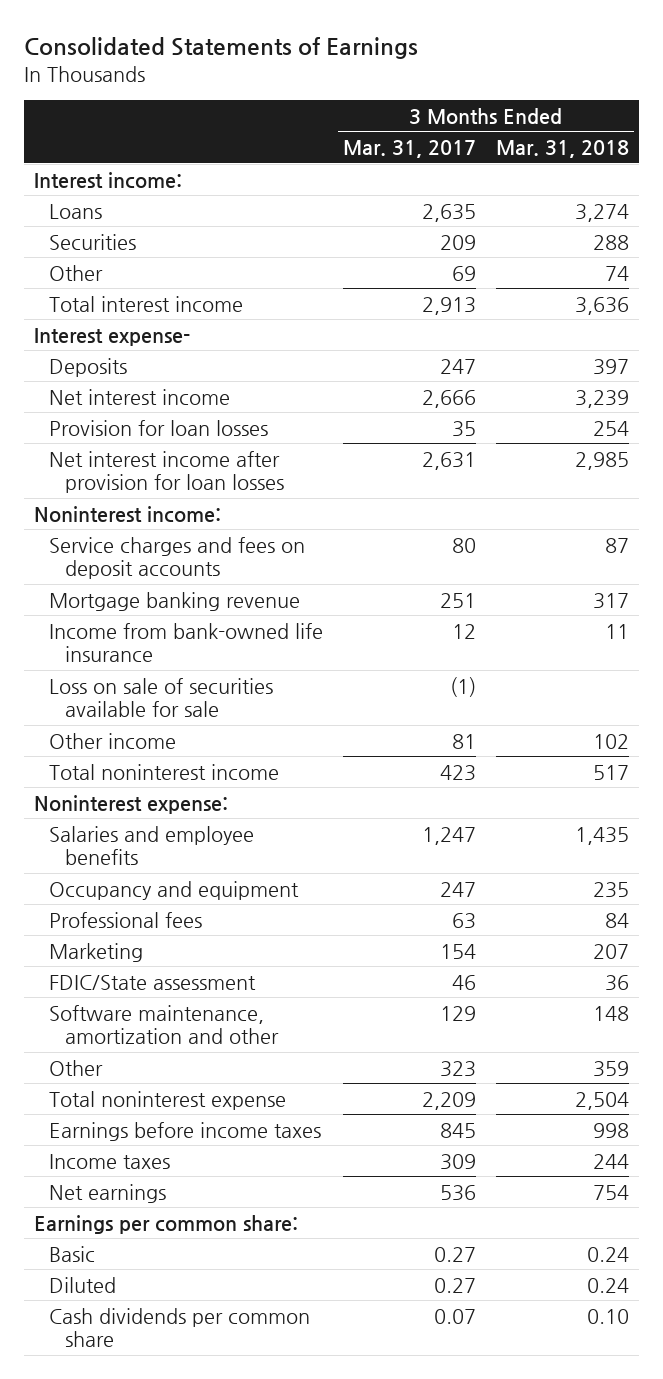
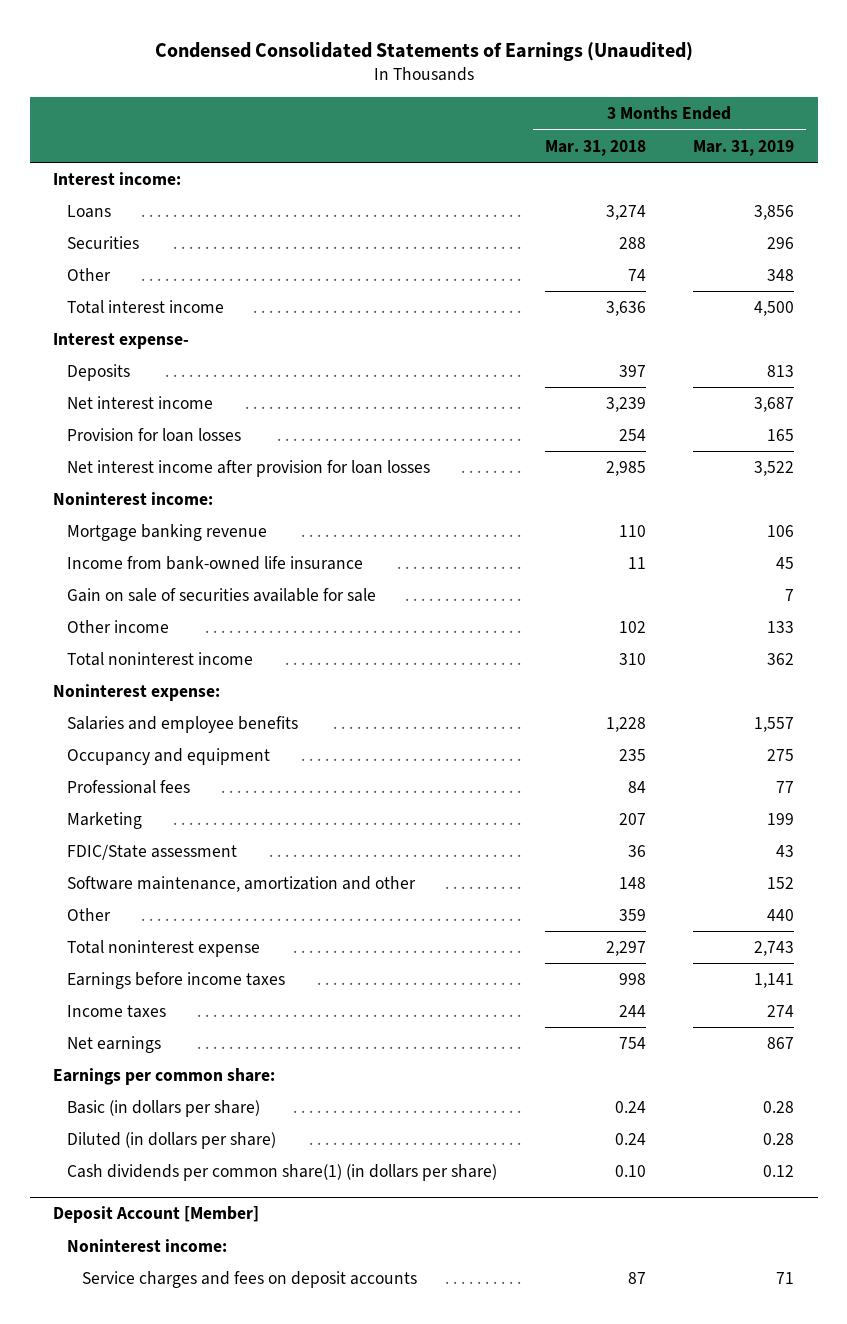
[23,37,418,60] Consolidated Statements of Earnings -> [154,41,693,61] Condensed Consolidated Statements of Earnings (Unaudited)
[343,139,477,158] Mar. 31, 2017 -> none
none -> [693,139,795,156] Mar. 31, 2019
[49,536,306,579] Service charges and fees on deposit accounts -> none
[592,592,629,609] 317 -> [618,524,646,537] 110
[49,677,274,717] Loss on sale of securities available for sale -> [67,587,377,602] Gain on sale of securities available for sale
[592,764,629,780] 517 -> [618,652,646,665] 310
[574,826,629,845] 1,435 -> [605,716,646,732] 1,228
[574,1091,629,1110] 2,504 -> [605,940,646,956] 2,297
[49,1245,96,1262] Basic -> [67,1099,261,1117] Basic (in dollars per share)
[49,1276,117,1293] Diluted -> [67,1131,277,1149] Diluted (in dollars per share)
[49,1307,311,1347] Cash dividends per common share -> [67,1163,498,1181] Cash dividends per common share(1) (in dollars per share)
none -> [53,1206,260,1224] Deposit Account [Member]
none -> [67,1238,228,1252] Noninterest income:
none -> [81,1270,417,1288] Service charges and fees on deposit accounts

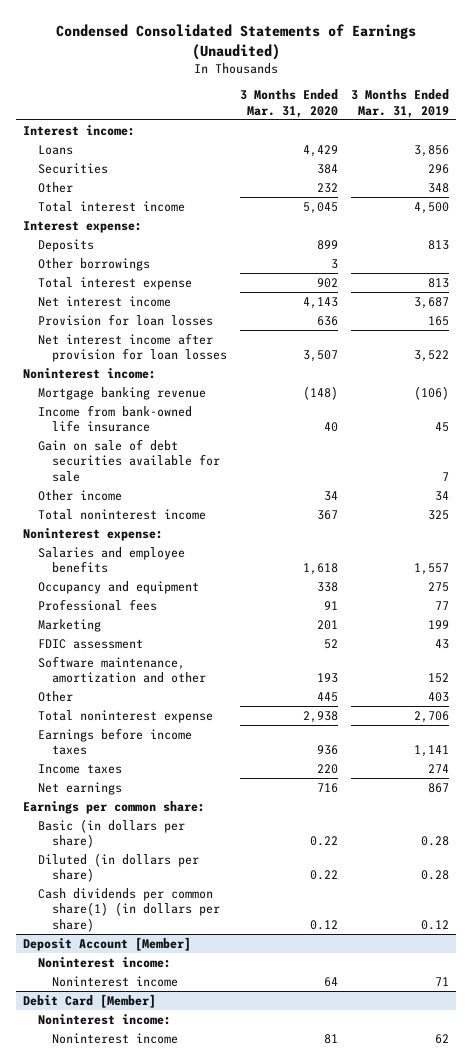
[544,139,646,156] Mar. 31, 2018 -> none
none -> [240,89,339,118] 3 Months Ended Mar. 31, 2020
[53,332,190,349] Interest expense- -> [22,220,142,233] Interest expense:
none -> [37,257,150,271] Other borrowings
none -> [37,276,192,290] Total interest expense
[767,524,795,537] 106 -> [414,385,450,400] (106)
[67,587,377,602] Gain on sale of securities available for sale -> [37,438,221,482] Gain on sale of debt securities available for sale
[767,620,795,633] 133 -> [435,490,450,501] 34
[767,652,795,665] 362 -> [428,509,450,520] 325
[67,843,238,860] FDIC/State assessment -> [37,638,143,649] FDIC assessment
[767,908,795,921] 440 -> [428,691,450,702] 403
[754,940,795,956] 2,743 -> [414,710,450,723] 2,706
[81,1270,417,1288] Service charges and fees on deposit accounts -> [52,975,179,987] Noninterest income
none -> [22,993,156,1008] Debit Card [Member]
none -> [37,1013,171,1025] Noninterest income:
none -> [52,1032,179,1044] Noninterest income

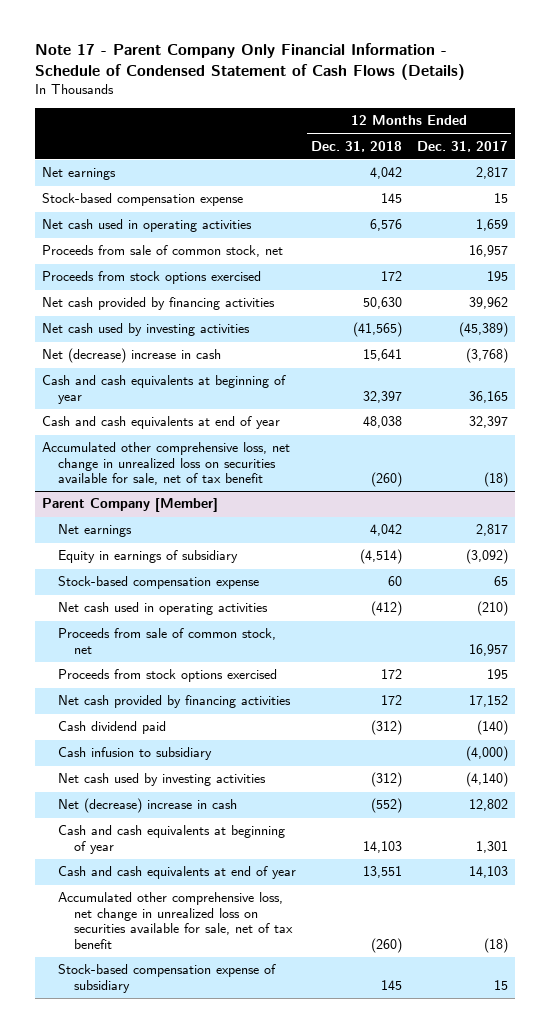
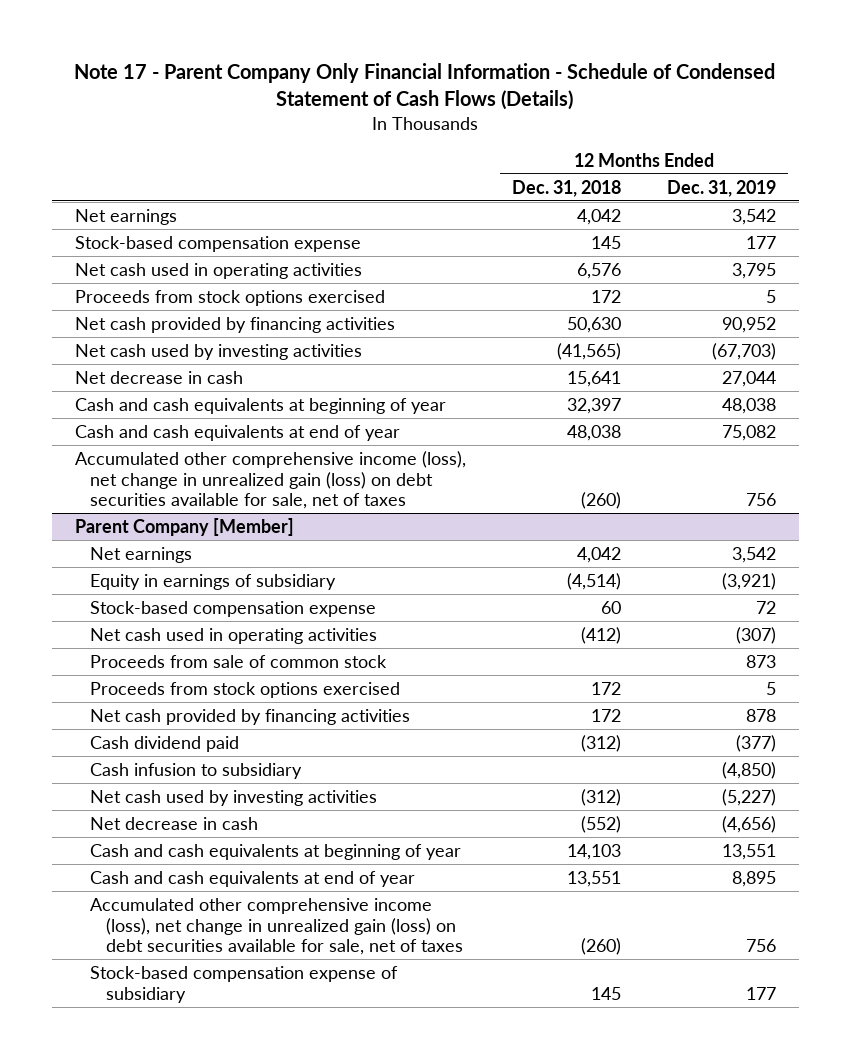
[416,140,508,152] Dec. 31, 2017 -> none
none -> [667,179,777,197] Dec. 31, 2019
[42,245,284,258] Proceeds from sale of common stock, net -> none
[42,348,222,364] Net (decrease) increase in cash -> [74,370,243,384] Net decrease in cash
[42,442,291,486] Accumulated other comprehensive loss, net change in unrealized loss on securities available for sale, net of tax benefit -> [74,450,466,510] Accumulated other comprehensive income (loss), net change in unrealized gain (loss) on debt securities available for sale, net of taxes
[57,628,276,654] Proceeds from sale of common stock, net -> [90,654,388,668] Proceeds from sale of common stock
[57,798,237,814] Net (decrease) increase in cash -> [90,816,259,830] Net decrease in cash
[57,892,293,949] Accumulated other comprehensive loss, net change in unrealized loss on securities available for sale, net of tax benefit -> [90,897,463,956] Accumulated other comprehensive income (loss), net change in unrealized gain (loss) on debt securities available for sale, net of taxes

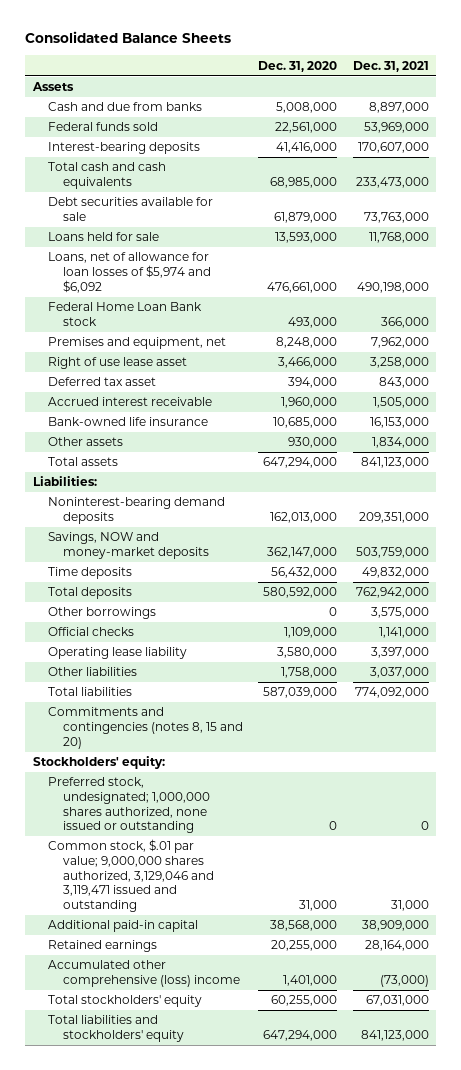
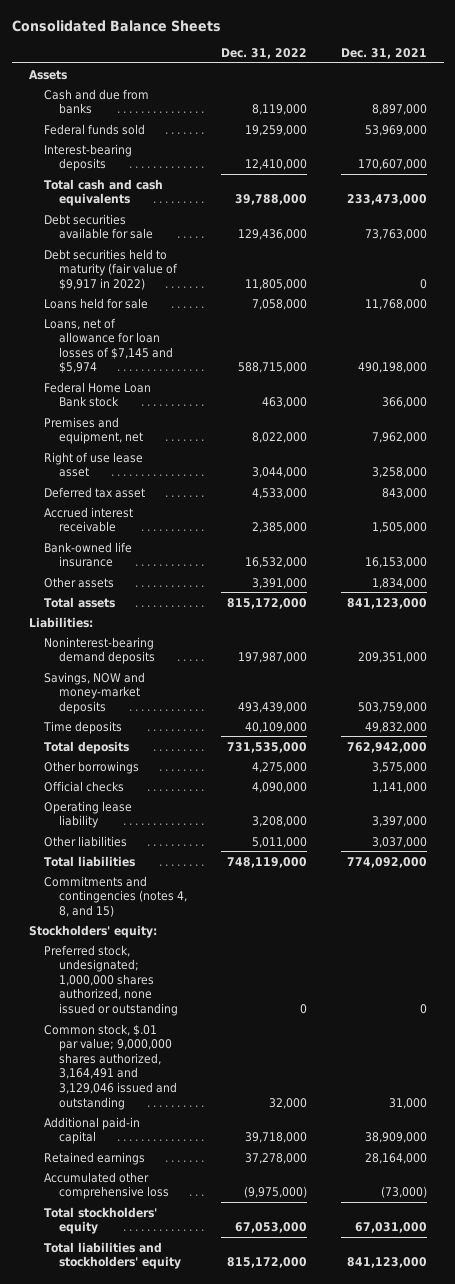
[258,60,338,72] Dec. 31, 2020 -> none
none -> [221,48,308,60] Dec. 31, 2022
none -> [43,248,179,290] Debt securities held to maturity (fair value of $9,917 in 2022)
[47,252,212,293] Loans, net of allowance for loan losses of $5,974 and $6,092 -> [43,317,174,374] Loans, net of allowance for loan losses of $7,145 and $5,974
[47,707,244,749] Commitments and contingencies (notes 8, 15 and 20) -> [43,875,188,917] Commitments and contingencies (notes 4, 8, and 15)
[47,839,215,912] Common stock, $.01 par value; 9,000,000 shares authorized, 3,129,046 and 3,119,471 issued and outstanding -> [43,1023,178,1110] Common stock, $.01 par value; 9,000,000 shares authorized, 3,164,491 and 3,129,046 issued and outstanding
[47,960,241,987] Accumulated other comprehensive (loss) income -> [43,1171,170,1200] Accumulated other comprehensive loss

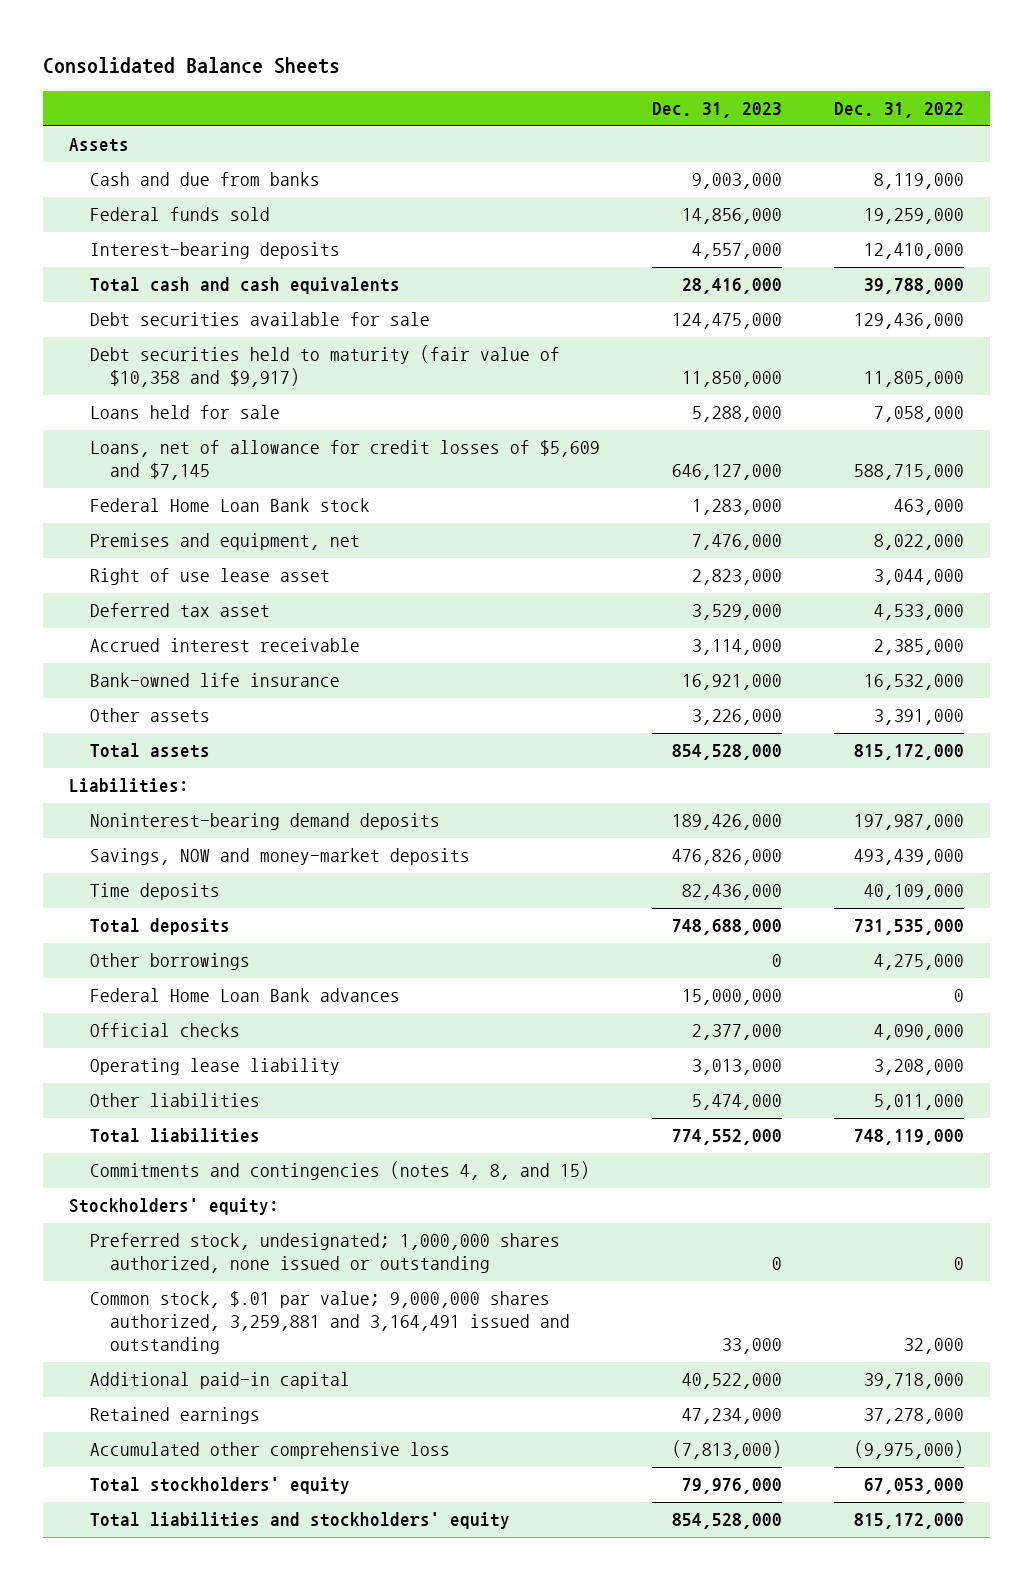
[340,48,427,60] Dec. 31, 2021 -> none
none -> [651,102,782,119] Dec. 31, 2023
[43,248,179,290] Debt securities held to maturity (fair value of $9,917 in 2022) -> [89,345,560,388] Debt securities held to maturity (fair value of $10,358 and $9,917)
[43,317,174,374] Loans, net of allowance for loan losses of $7,145 and $5,974 -> [89,440,600,481] Loans, net of allowance for credit losses of $5,609 and $7,145
none -> [89,988,400,1003] Federal Home Loan Bank advances
[43,1023,178,1110] Common stock, $.01 par value; 9,000,000 shares authorized, 3,164,491 and 3,129,046 issued and outstanding -> [89,1291,570,1355] Common stock, $.01 par value; 9,000,000 shares authorized, 3,259,881 and 3,164,491 issued and outstanding

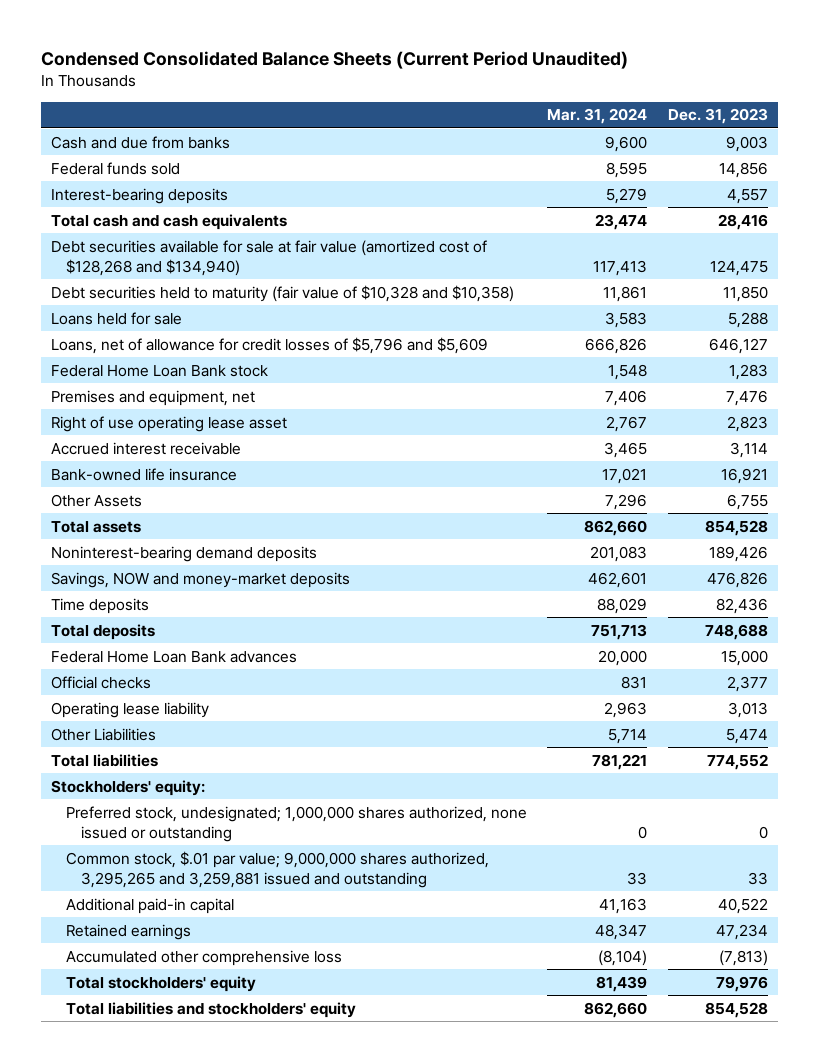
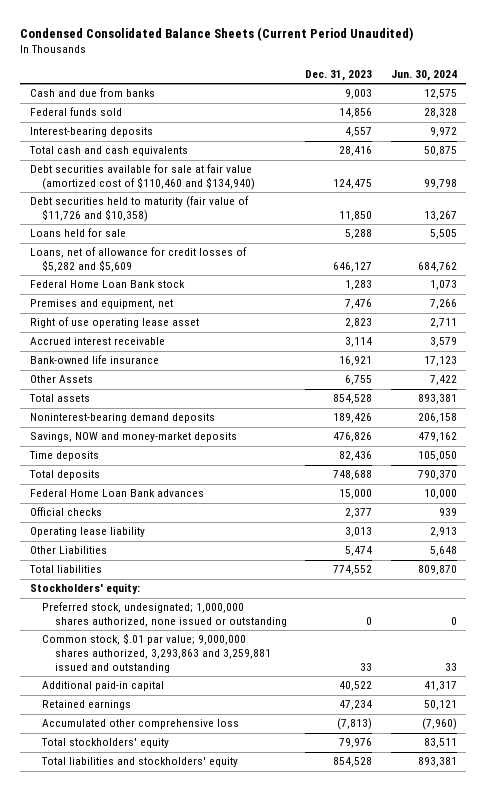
[547,108,648,125] Mar. 31, 2024 -> none
none -> [390,69,457,81] Jun. 30, 2024
[50,239,487,276] Debt securities available for sale at fair value (amortized cost of $128,268 and $134,940) -> [29,164,256,191] Debt securities available for sale at fair value (amortized cost of $110,460 and $134,940)
[50,284,514,302] Debt securities held to maturity (fair value of $10,328 and $10,358) -> [29,196,249,223] Debt securities held to maturity (fair value of $11,726 and $10,358)
[50,336,488,354] Loans, net of allowance for credit losses of $5,796 and $5,609 -> [29,247,247,273] Loans, net of allowance for credit losses of $5,282 and $5,609
[65,850,489,888] Common stock, $.01 par value; 9,000,000 shares authorized, 3,295,265 and 3,259,881 issued and outstanding -> [42,633,271,673] Common stock, $.01 par value; 9,000,000 shares authorized, 3,293,863 and 3,259,881 issued and outstanding

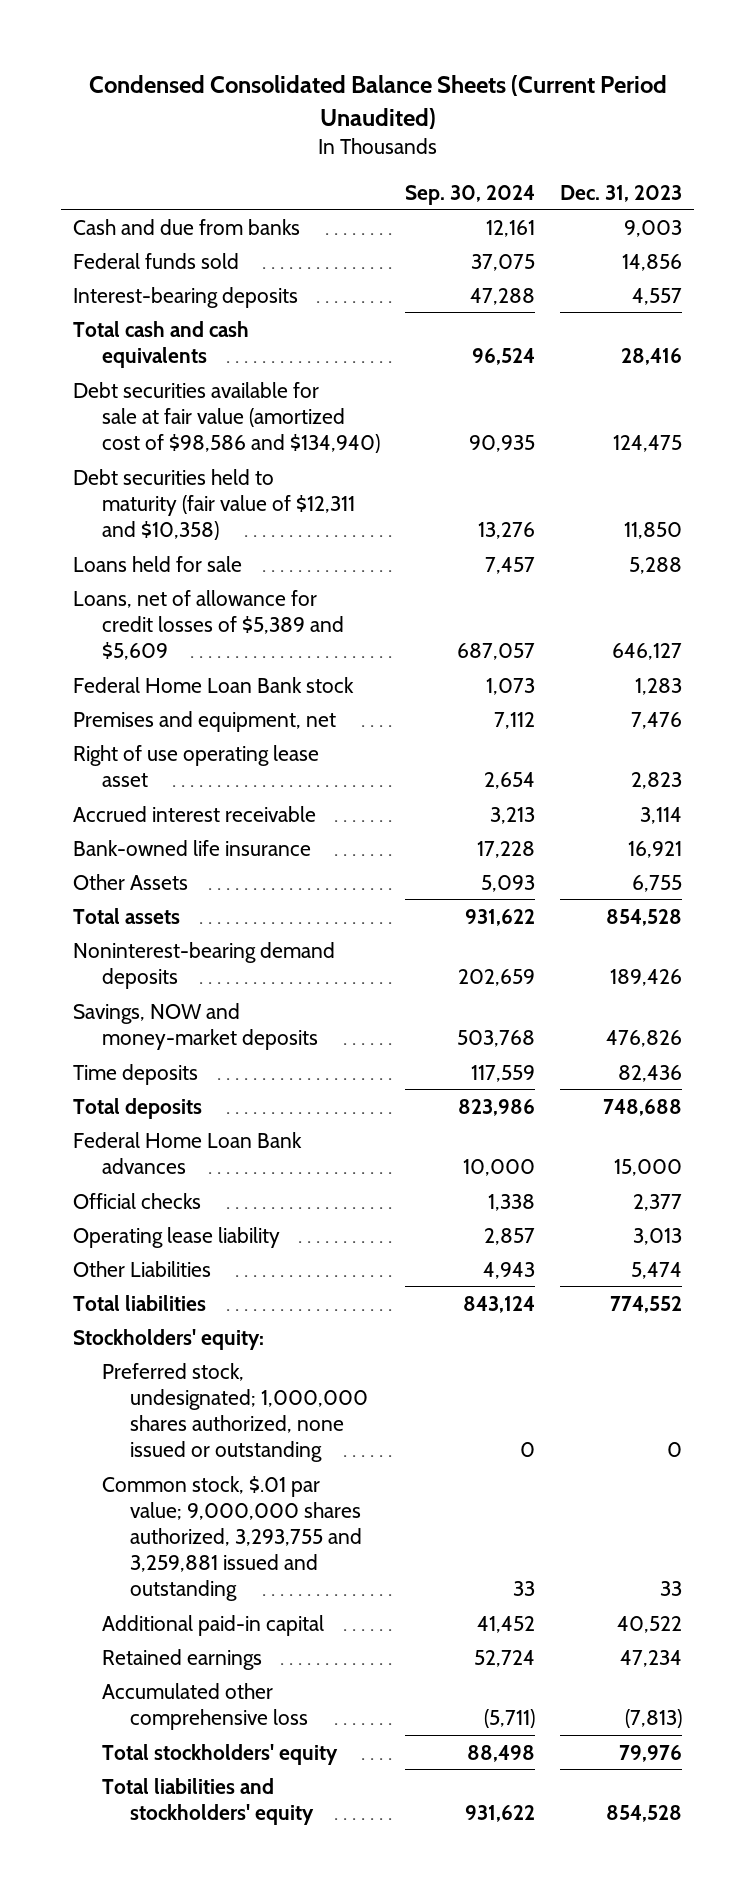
[390,69,457,81] Jun. 30, 2024 -> none
none -> [404,184,535,205] Sep. 30, 2024
[29,164,256,191] Debt securities available for sale at fair value (amortized cost of $110,460 and $134,940) -> [73,381,380,453] Debt securities available for sale at fair value (amortized cost of $98,586 and $134,940)
[29,196,249,223] Debt securities held to maturity (fair value of $11,726 and $10,358) -> [73,468,355,540] Debt securities held to maturity (fair value of $12,311 and $10,358)
[29,247,247,273] Loans, net of allowance for credit losses of $5,282 and $5,609 -> [73,589,344,660] Loans, net of allowance for credit losses of $5,389 and $5,609
[42,633,271,673] Common stock, $.01 par value; 9,000,000 shares authorized, 3,293,863 and 3,259,881 issued and outstanding -> [101,1475,363,1602] Common stock, $.01 par value; 9,000,000 shares authorized, 3,293,755 and 3,259,881 issued and outstanding

